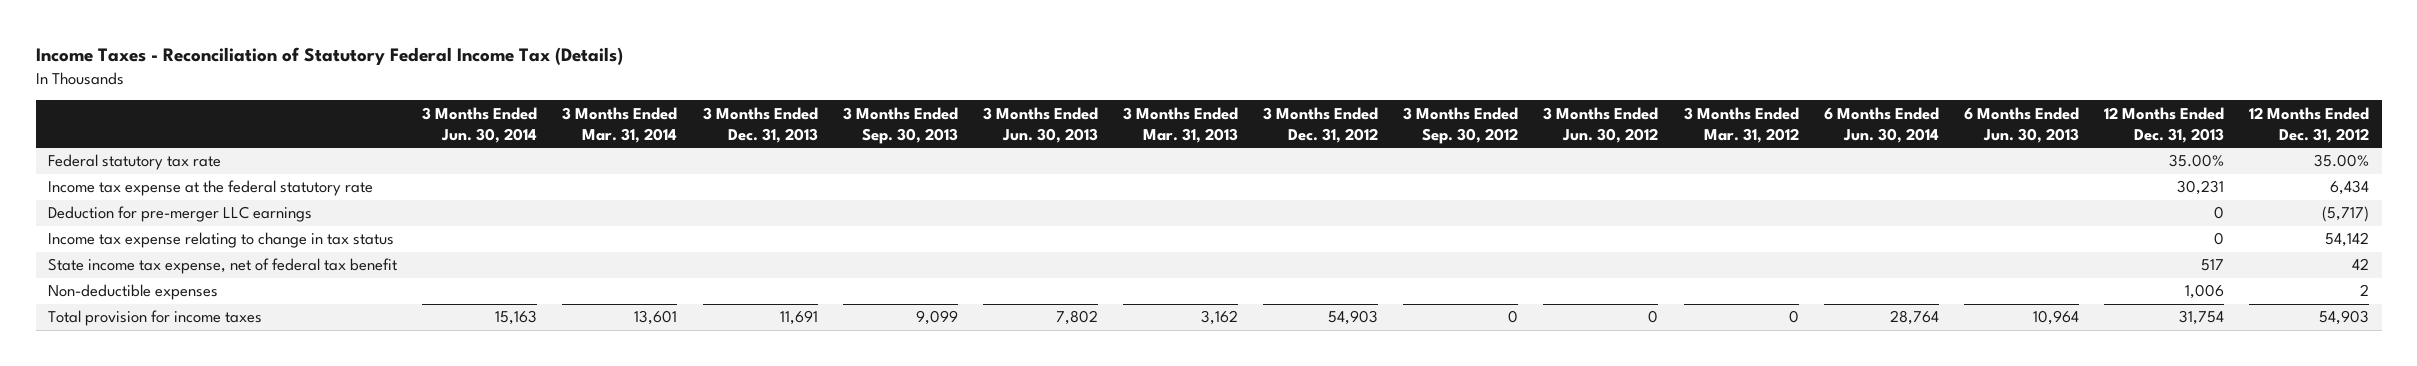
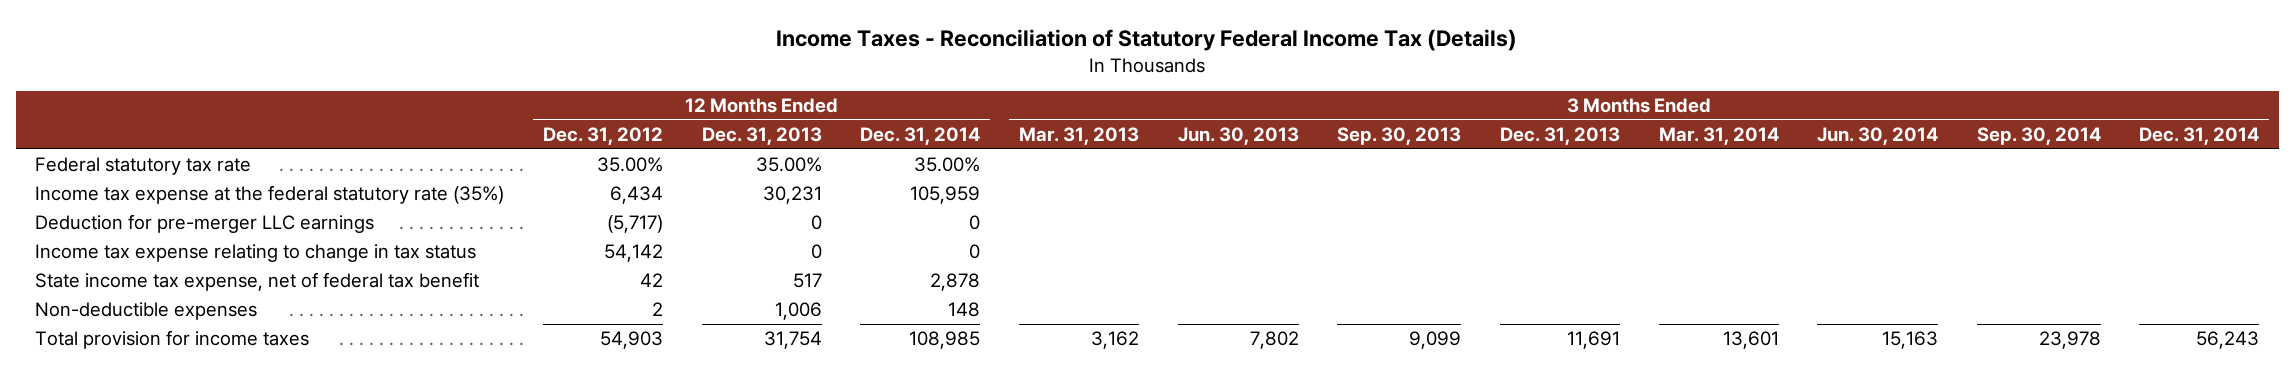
[1263,106,1379,143] 3 Months Ended Dec. 31, 2012 -> none
[1403,106,1519,144] 3 Months Ended Sep. 30, 2012 -> none
[1543,106,1659,143] 3 Months Ended Jun. 30, 2012 -> none
[1683,106,1799,143] 3 Months Ended Mar. 31, 2012 -> none
[1823,106,1939,143] 6 Months Ended Jun. 30, 2014 -> none
[1963,106,2079,143] 6 Months Ended Jun. 30, 2013 -> none
none -> [860,127,981,146] Dec. 31, 2014
none -> [1976,127,2101,146] Sep. 30, 2014
none -> [2139,127,2260,146] Dec. 31, 2014
[48,180,374,197] Income tax expense at the federal statutory rate -> [35,185,505,205] Income tax expense at the federal statutory rate (35%)

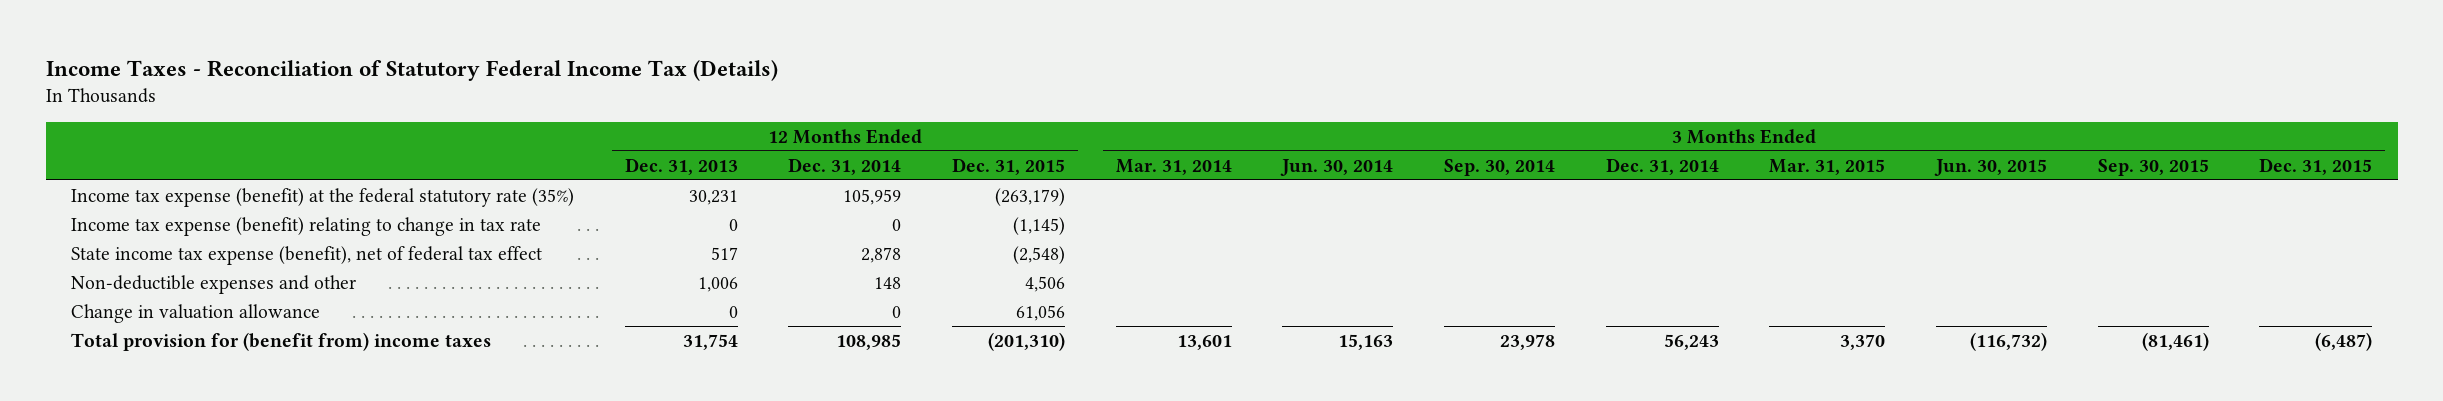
[543,127,664,146] Dec. 31, 2012 -> none
[1018,127,1139,146] Mar. 31, 2013 -> none
[1177,127,1299,146] Jun. 30, 2013 -> none
[1337,127,1462,146] Sep. 30, 2013 -> none
[1499,127,1620,146] Dec. 31, 2013 -> none
none -> [951,157,1065,175] Dec. 31, 2015
none -> [1769,158,1886,175] Mar. 31, 2015
none -> [1933,158,2047,176] Jun. 30, 2015
none -> [2097,158,2209,176] Sep. 30, 2015
none -> [2259,157,2373,175] Dec. 31, 2015
[35,157,252,176] Federal statutory tax rate -> none
[35,214,375,234] Deduction for pre-merger LLC earnings -> none
[35,185,505,205] Income tax expense at the federal statutory rate (35%) -> [70,187,574,207] Income tax expense (benefit) at the federal statutory rate (35%)
[35,244,477,263] Income tax expense relating to change in tax status -> [70,216,541,236] Income tax expense (benefit) relating to change in tax rate
[35,272,480,292] State income tax expense, net of federal tax benefit -> [70,245,542,265] State income tax expense (benefit), net of federal tax effect
[35,302,258,321] Non-deductible expenses -> [70,274,356,294] Non-deductible expenses and other
none -> [70,303,320,323] Change in valuation allowance
[35,330,310,350] Total provision for income taxes -> [70,331,491,351] Total provision for (benefit from) income taxes

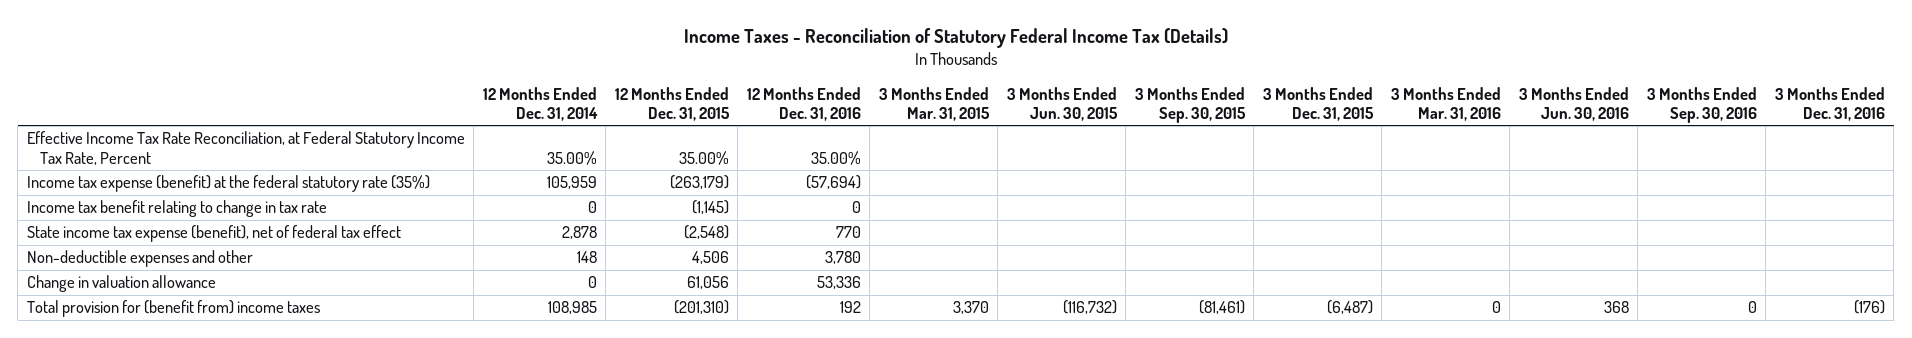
[624,157,738,175] Dec. 31, 2013 -> none
[1115,158,1232,175] Mar. 31, 2014 -> none
[1280,158,1394,176] Jun. 30, 2014 -> none
[1443,158,1555,176] Sep. 30, 2014 -> none
[1605,157,1719,175] Dec. 31, 2014 -> none
none -> [746,86,861,121] 12 Months Ended Dec. 31, 2016
none -> [1390,86,1501,121] 3 Months Ended Mar. 31, 2016
none -> [1518,86,1629,121] 3 Months Ended Jun. 30, 2016
none -> [1646,86,1757,123] 3 Months Ended Sep. 30, 2016
none -> [1774,86,1885,121] 3 Months Ended Dec. 31, 2016
none -> [26,131,465,165] Effective Income Tax Rate Reconciliation, at Federal Statutory Income Tax Rate, Percent
[70,216,541,236] Income tax expense (benefit) relating to change in tax rate -> [26,200,327,218] Income tax benefit relating to change in tax rate

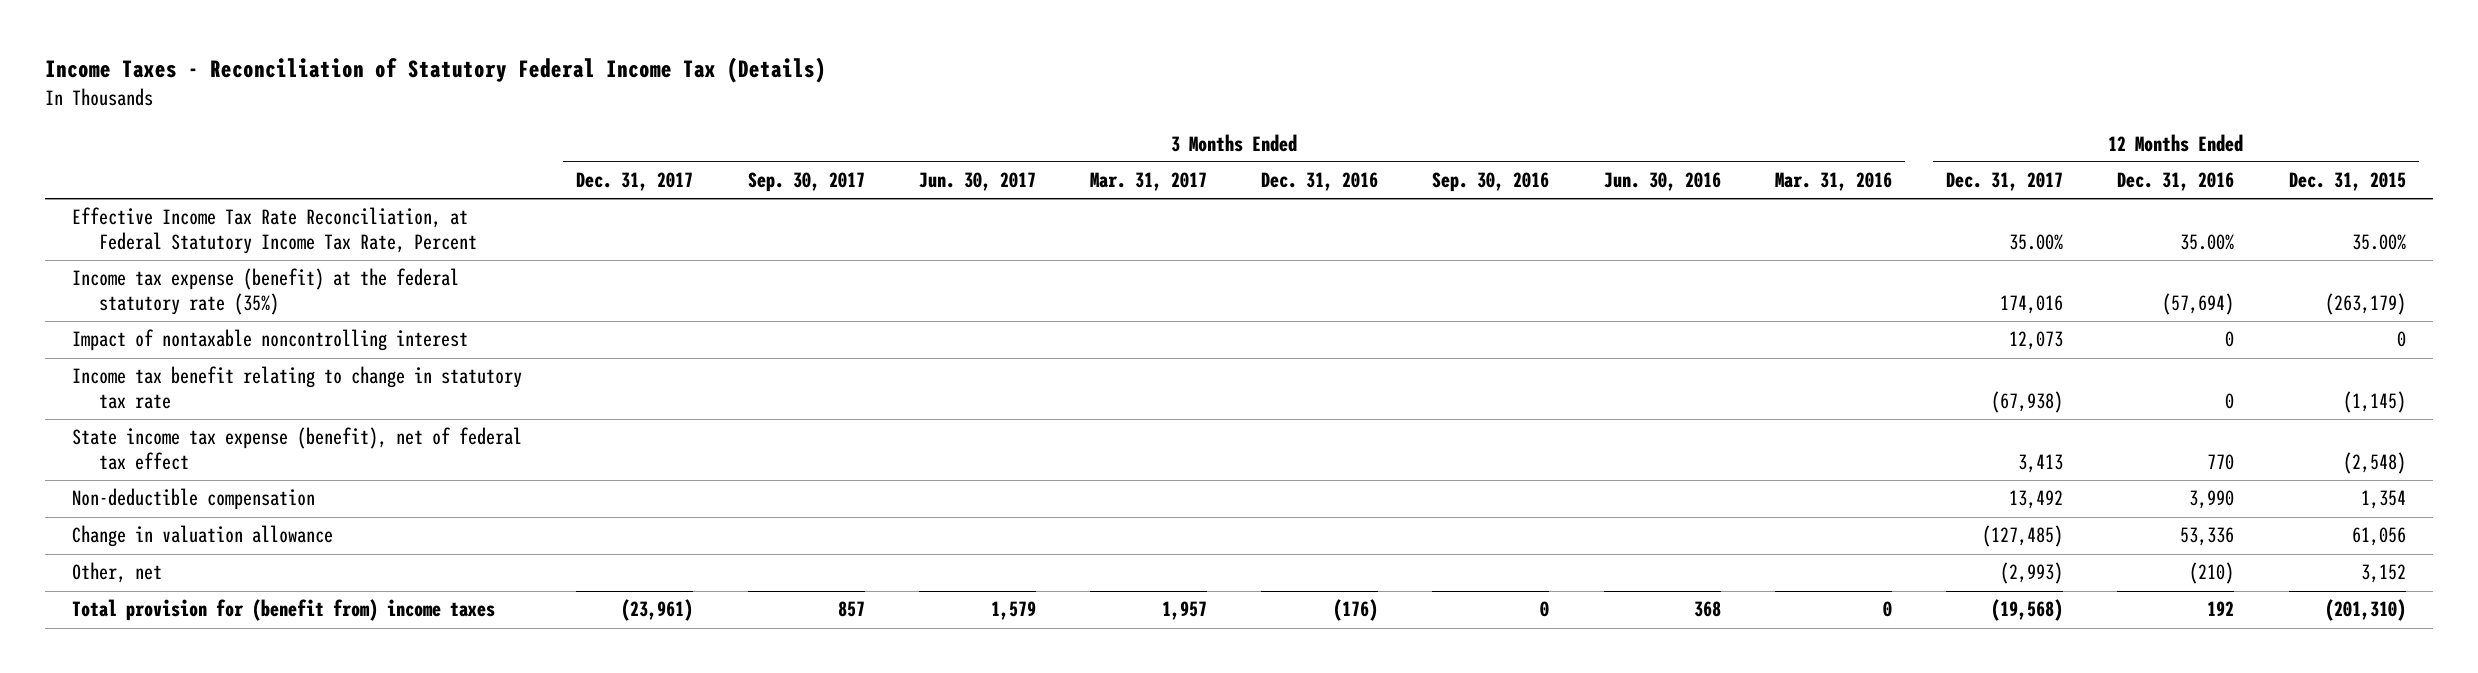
[482,86,598,121] 12 Months Ended Dec. 31, 2014 -> none
[878,86,990,121] 3 Months Ended Mar. 31, 2015 -> none
[1006,86,1118,121] 3 Months Ended Jun. 30, 2015 -> none
[1134,86,1246,123] 3 Months Ended Sep. 30, 2015 -> none
[1262,86,1374,121] 3 Months Ended Dec. 31, 2015 -> none
none -> [576,172,694,192] Dec. 31, 2017
none -> [747,172,865,193] Sep. 30, 2017
none -> [918,172,1036,192] Jun. 30, 2017
none -> [1090,172,1208,192] Mar. 31, 2017
none -> [1946,172,2064,192] Dec. 31, 2017
none -> [72,329,469,352] Impact of nontaxable noncontrolling interest
[26,200,327,218] Income tax benefit relating to change in tax rate -> [72,366,523,410] Income tax benefit relating to change in statutory tax rate
[26,250,253,268] Non-deductible expenses and other -> [72,488,316,511] Non-deductible compensation
[691,251,729,265] 4,506 -> [2360,490,2406,510] 1,354
[824,251,861,265] 3,780 -> [2189,490,2235,510] 3,990
none -> [72,562,163,584] Other, net

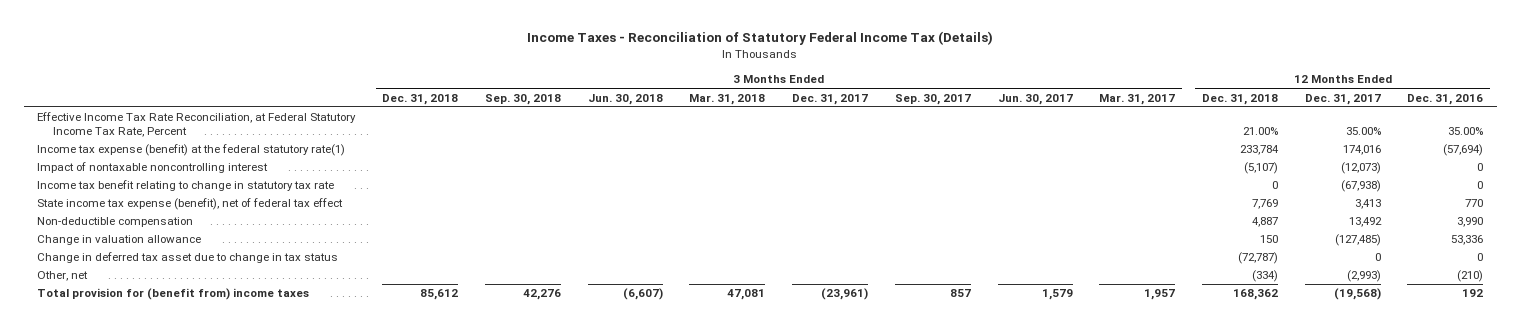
[1261,172,1379,192] Dec. 31, 2016 -> none
[1432,172,1550,193] Sep. 30, 2016 -> none
[1603,172,1721,192] Jun. 30, 2016 -> none
[1774,172,1892,192] Mar. 31, 2016 -> none
[2288,172,2406,192] Dec. 31, 2015 -> none
none -> [382,93,459,105] Dec. 31, 2018
none -> [484,93,561,105] Sep. 30, 2018
none -> [587,93,663,105] Jun. 30, 2018
none -> [689,93,766,105] Mar. 31, 2018
none -> [1202,93,1279,105] Dec. 31, 2018
[72,268,460,316] Income tax expense (benefit) at the federal statutory rate (35%) -> [37,144,346,157] Income tax expense (benefit) at the federal statutory rate(1)
[2009,331,2064,351] 12,073 -> [1340,162,1381,175] (12,073)
none -> [37,252,339,264] Change in deferred tax asset due to change in tax status

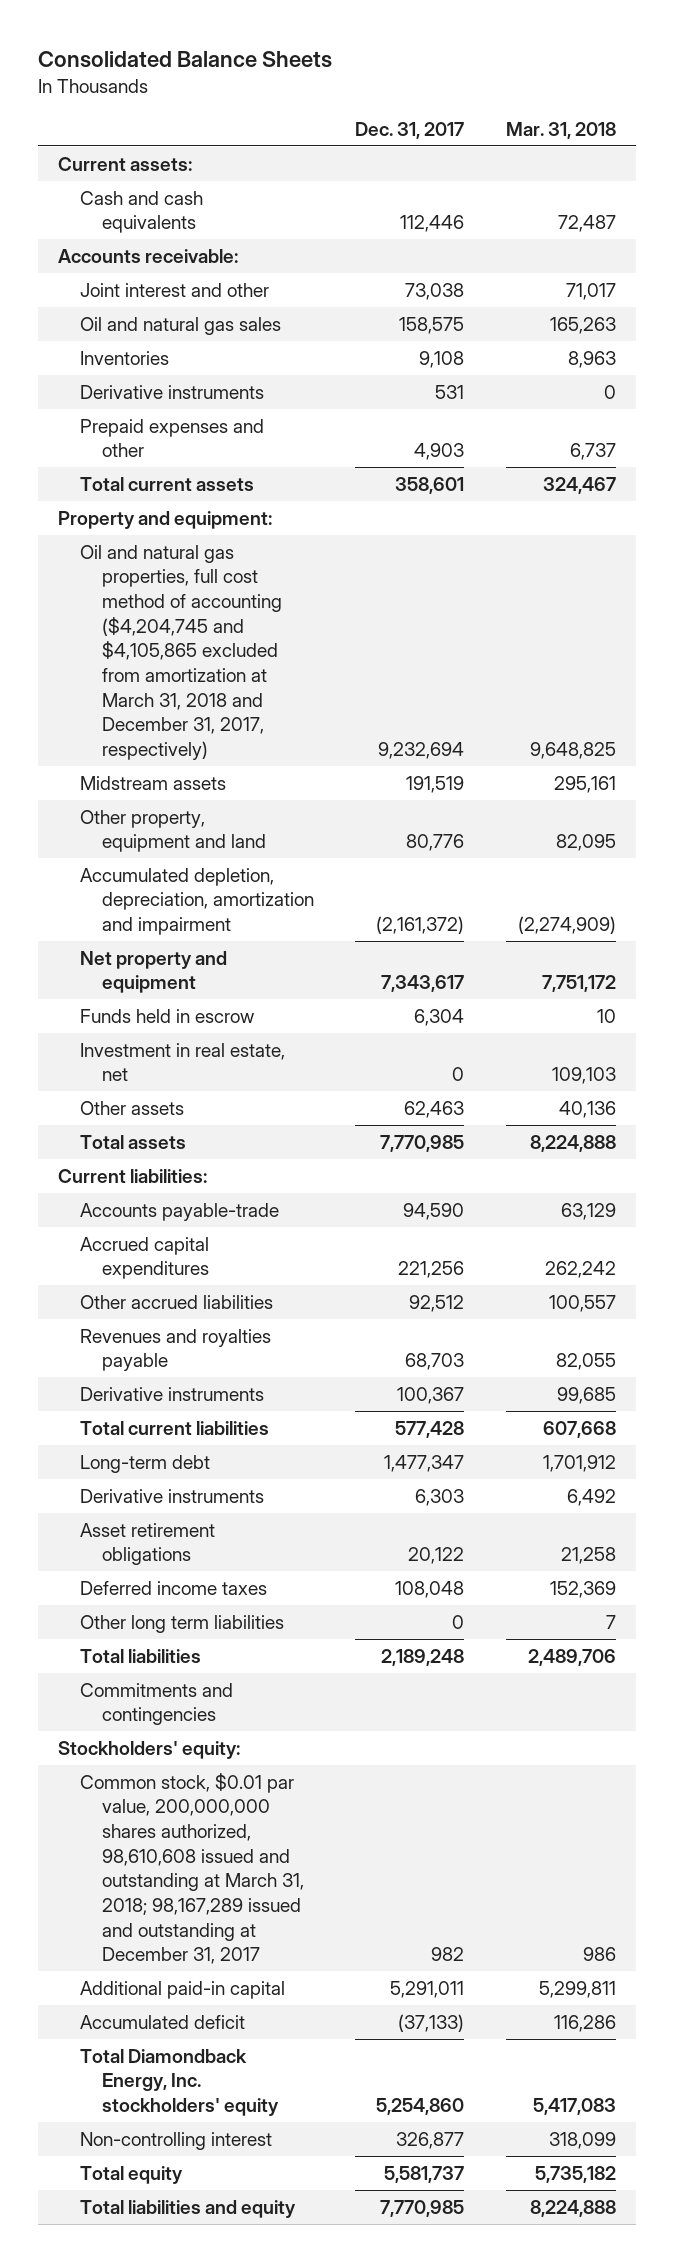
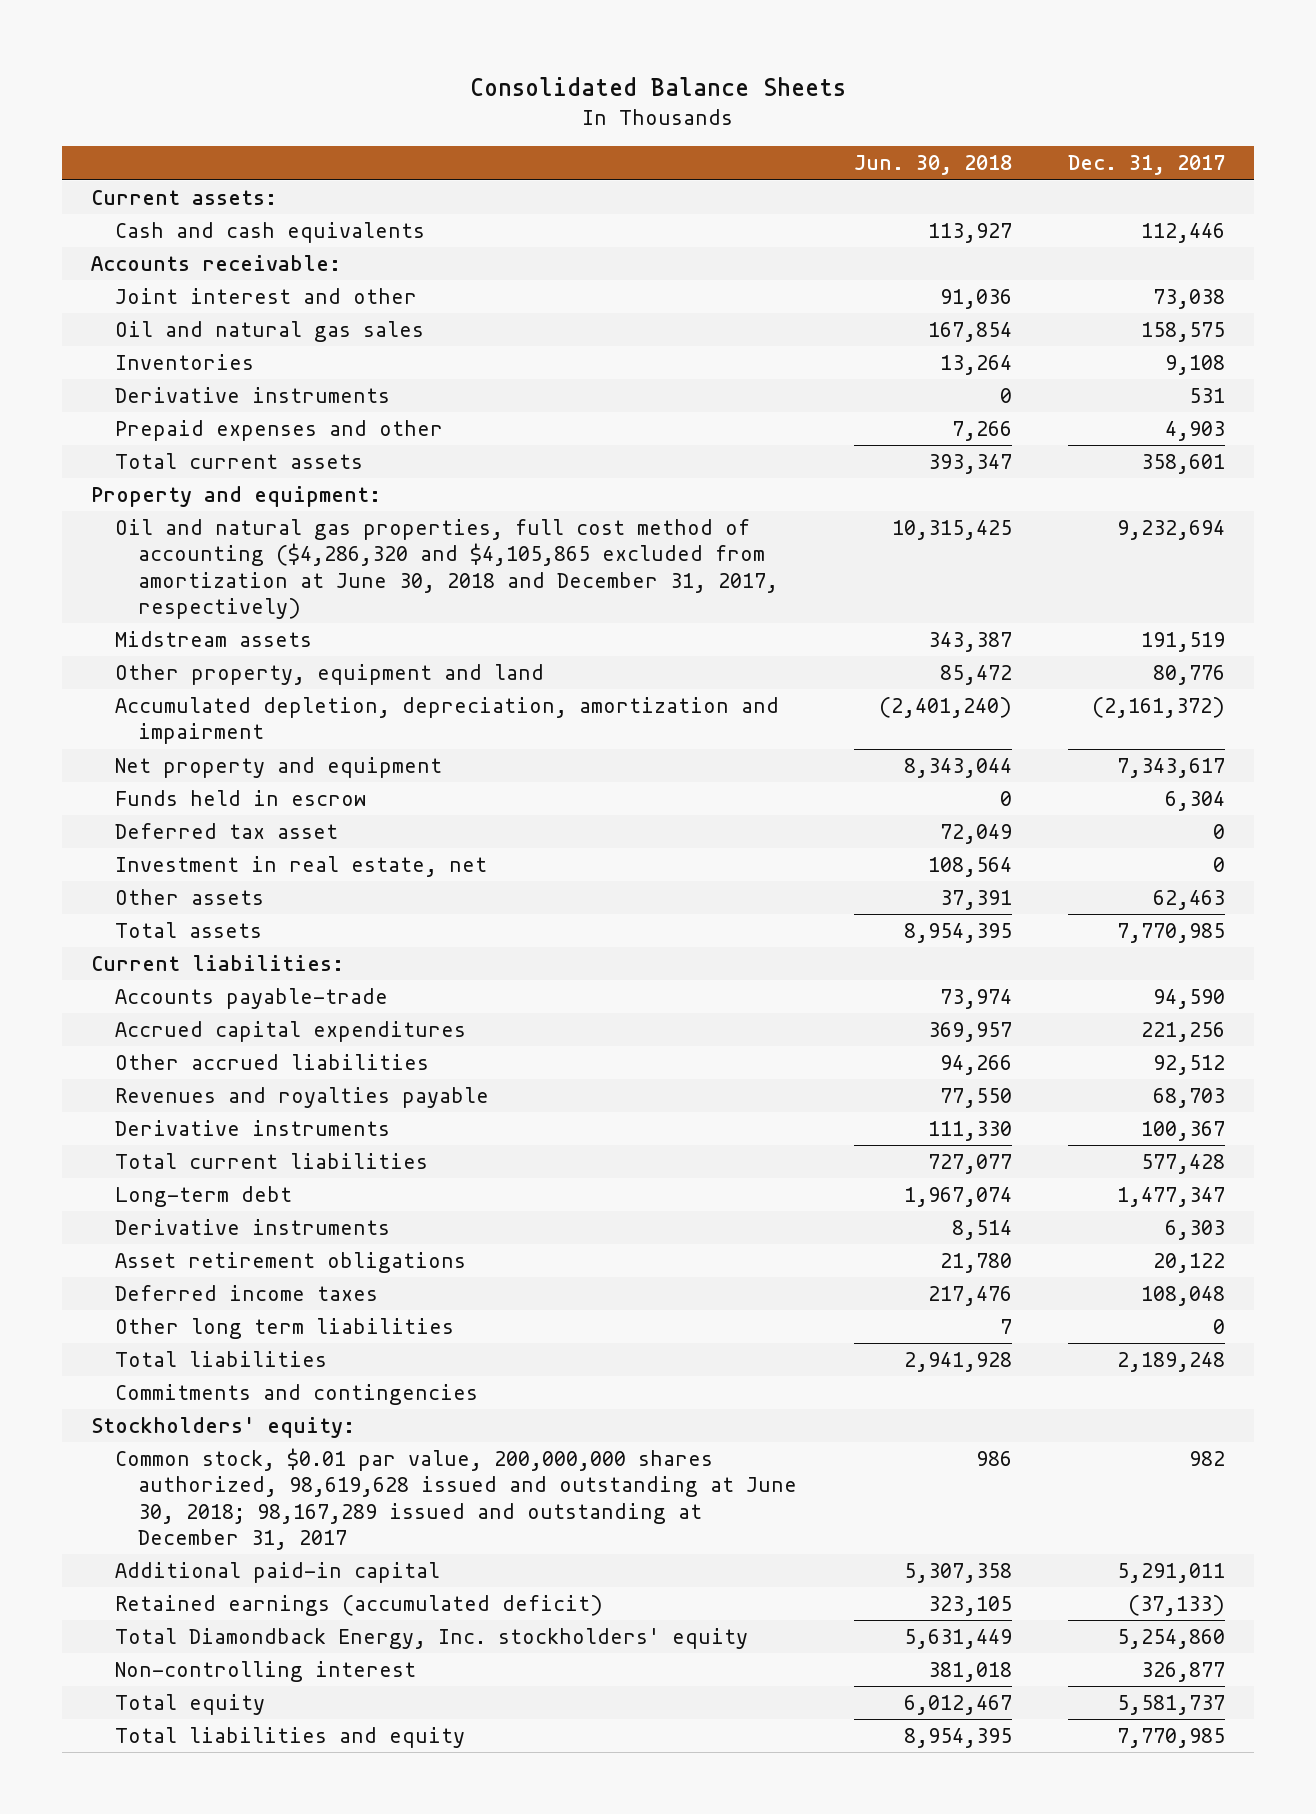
[505,121,616,139] Mar. 31, 2018 -> none
none -> [853,155,1012,176] Jun. 30, 2018
[80,544,283,760] Oil and natural gas properties, full cost method of accounting ($4,204,745 and $4,105,865 excluded from amortization at March 31, 2018 and December 31, 2017, respectively) -> [114,519,779,620] Oil and natural gas properties, full cost method of accounting ($4,286,320 and $4,105,865 excluded from amortization at June 30, 2018 and December 31, 2017, respectively)
none -> [114,823,338,840] Deferred tax asset
[80,1772,305,1965] Common stock, $0.01 par value, 200,000,000 shares authorized, 98,610,608 issued and outstanding at March 31, 2018; 98,167,289 issued and outstanding at December 31, 2017 -> [114,1448,798,1551] Common stock, $0.01 par value, 200,000,000 shares authorized, 98,619,628 issued and outstanding at June 30, 2018; 98,167,289 issued and outstanding at December 31, 2017
[80,2014,246,2029] Accumulated deficit -> [114,1595,603,1617] Retained earnings (accumulated deficit)

